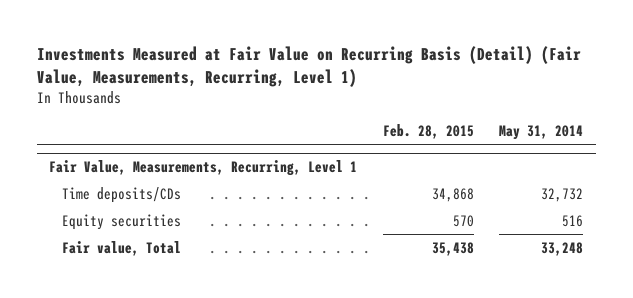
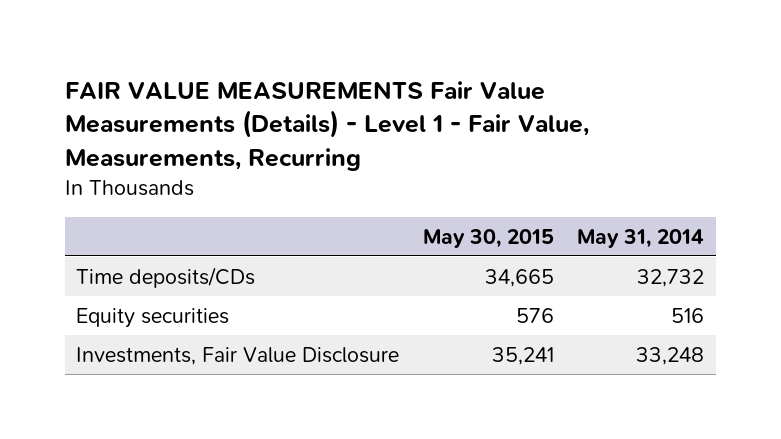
[36,45,581,87] Investments Measured at Fair Value on Recurring Basis (Detail) (Fair Value, Measurements, Recurring, Level 1) -> [64,80,589,172] FAIR VALUE MEASUREMENTS Fair Value Measurements (Details) - Level 1 - Fair Value, Measurements, Recurring
[382,124,474,140] Feb. 28, 2015 -> none
none -> [422,228,554,248] May 30, 2015
[49,160,358,177] Fair Value, Measurements, Recurring, Level 1 -> none
[62,240,182,256] Fair value, Total -> [76,346,400,365] Investments, Fair Value Disclosure

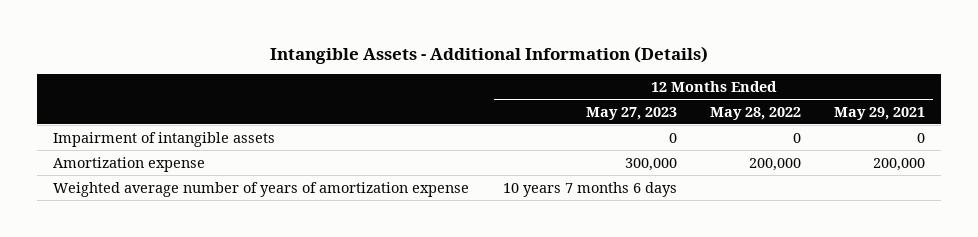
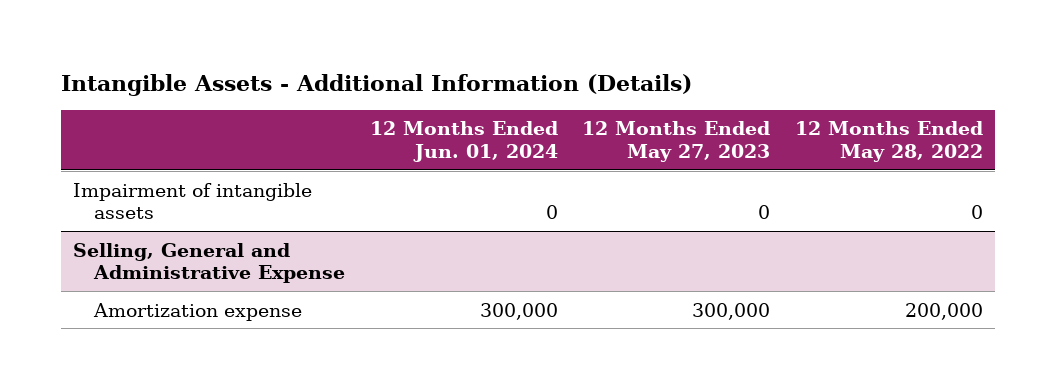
[833,106,925,120] May 29, 2021 -> none
none -> [369,121,558,163] 12 Months Ended Jun. 01, 2024
none -> [73,242,346,284] Selling, General and Administrative Expense
[53,181,470,197] Weighted average number of years of amortization expense -> none

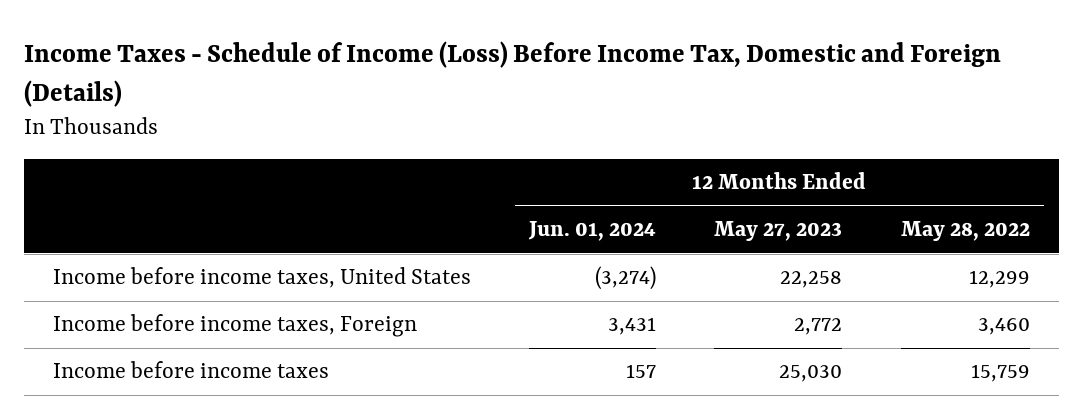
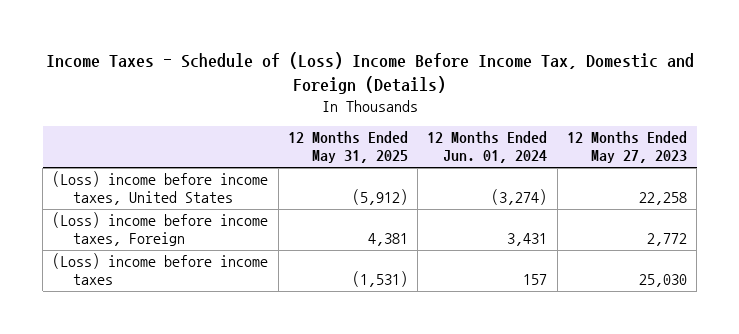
[23,41,1001,107] Income Taxes - Schedule of Income (Loss) Before Income Tax, Domestic and Foreign (Details) -> [45,52,694,95] Income Taxes - Schedule of (Loss) Income Before Income Tax, Domestic and Foreign (Details)
[900,221,1030,242] May 28, 2022 -> none
none -> [287,131,408,164] 12 Months Ended May 31, 2025
[52,267,471,289] Income before income taxes, United States -> [52,171,269,206] (Loss) income before income taxes, United States
[52,314,417,338] Income before income taxes, Foreign -> [52,212,269,247] (Loss) income before income taxes, Foreign
[52,361,329,379] Income before income taxes -> [52,253,269,286] (Loss) income before income taxes

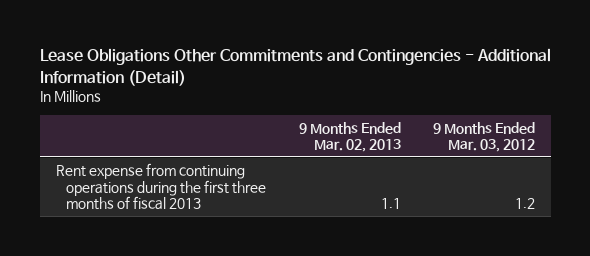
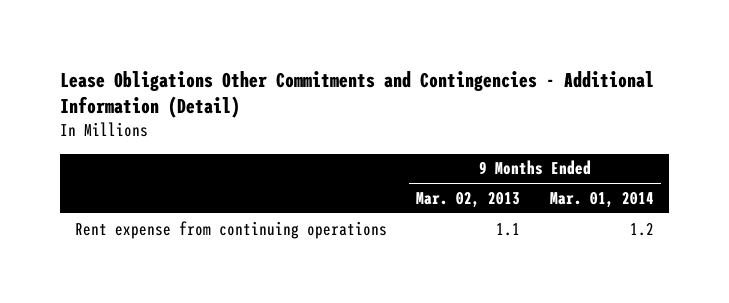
[432,121,535,153] 9 Months Ended Mar. 03, 2012 -> none
none -> [550,191,655,208] Mar. 01, 2014
[55,163,267,211] Rent expense from continuing operations during the first three months of fiscal 2013 -> [74,220,387,239] Rent expense from continuing operations

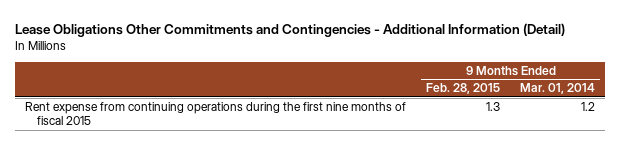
[416,191,521,208] Mar. 02, 2013 -> none
none -> [426,83,501,95] Feb. 28, 2015
[74,220,387,239] Rent expense from continuing operations -> [25,102,407,126] Rent expense from continuing operations during the first nine months of fiscal 2015

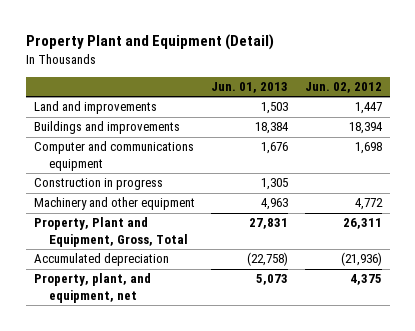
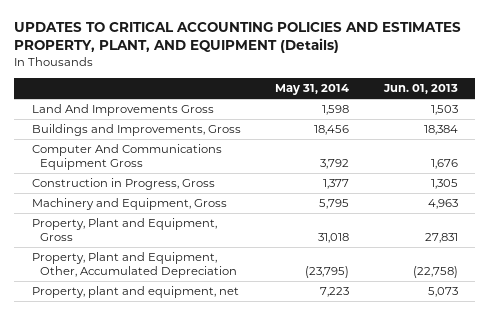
[25,34,274,51] Property Plant and Equipment (Detail) -> [14,22,462,54] UPDATES TO CRITICAL ACCOUNTING POLICIES AND ESTIMATES PROPERTY, PLANT, AND EQUIPMENT (Details)
[304,82,382,94] Jun. 02, 2012 -> none
none -> [275,84,350,96] May 31, 2014
[33,101,157,115] Land and improvements -> [31,104,214,117] Land And Improvements Gross
[33,121,180,135] Buildings and improvements -> [31,124,241,137] Buildings and Improvements, Gross
[33,141,194,171] Computer and communications equipment -> [31,144,222,171] Computer And Communications Equipment Gross
[33,178,163,191] Construction in progress -> [31,178,215,191] Construction in Progress, Gross
[33,197,195,211] Machinery and other equipment -> [31,198,227,211] Machinery and Equipment, Gross
[33,217,189,247] Property, Plant and Equipment, Gross, Total -> [31,218,217,242] Property, Plant and Equipment, Gross
[33,253,169,267] Accumulated depreciation -> [31,252,237,279] Property, Plant and Equipment, Other, Accumulated Depreciation
[33,273,151,303] Property, plant, and equipment, net -> [31,286,239,299] Property, plant and equipment, net

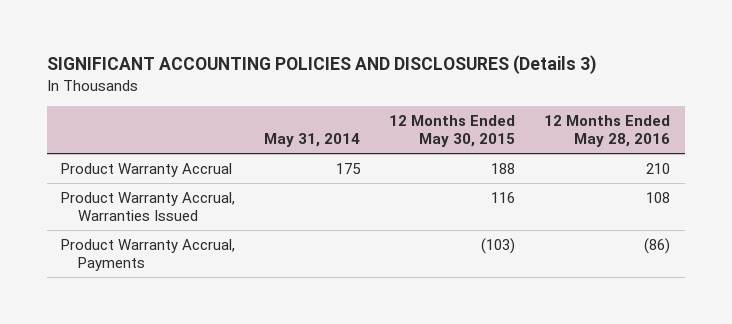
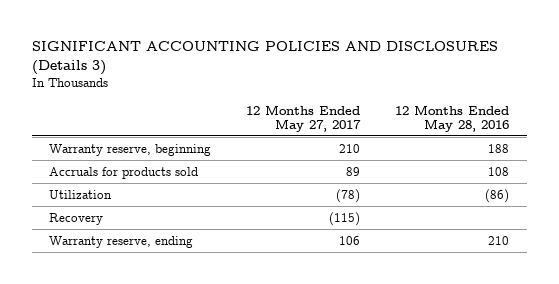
[264,133,361,148] May 31, 2014 -> none
[389,114,516,148] 12 Months Ended May 30, 2015 -> none
none -> [246,104,362,132] 12 Months Ended May 27, 2017
[61,162,233,177] Product Warranty Accrual -> [49,143,212,156] Warranty reserve, beginning
[646,162,671,174] 210 -> [488,143,510,153] 188
[61,191,236,222] Product Warranty Accrual, Warranties Issued -> [49,166,199,179] Accruals for products sold
[61,238,236,272] Product Warranty Accrual, Payments -> [49,189,113,199] Utilization
none -> [49,212,104,225] Recovery
none -> [49,235,194,248] Warranty reserve, ending

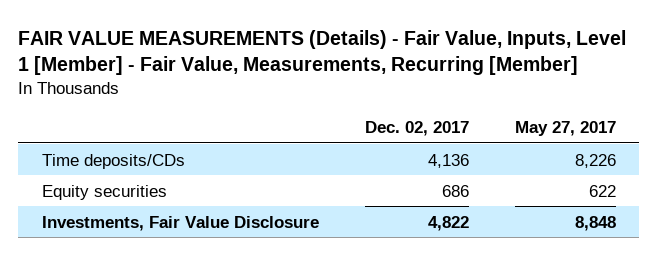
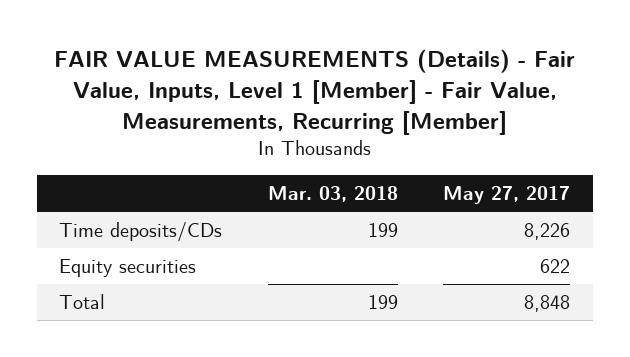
[364,120,469,136] Dec. 02, 2017 -> none
none -> [267,185,398,202] Mar. 03, 2018
[41,215,319,231] Investments, Fair Value Disclosure -> [59,293,106,309] Total

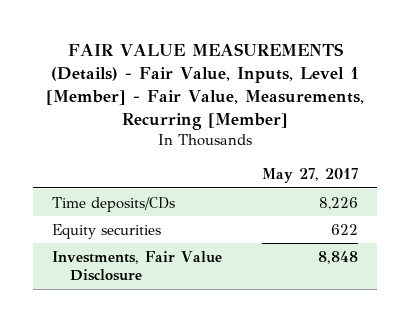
[267,185,398,202] Mar. 03, 2018 -> none
[59,293,106,309] Total -> [52,250,223,282] Investments, Fair Value Disclosure

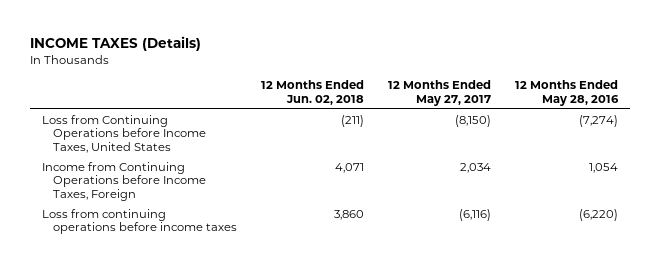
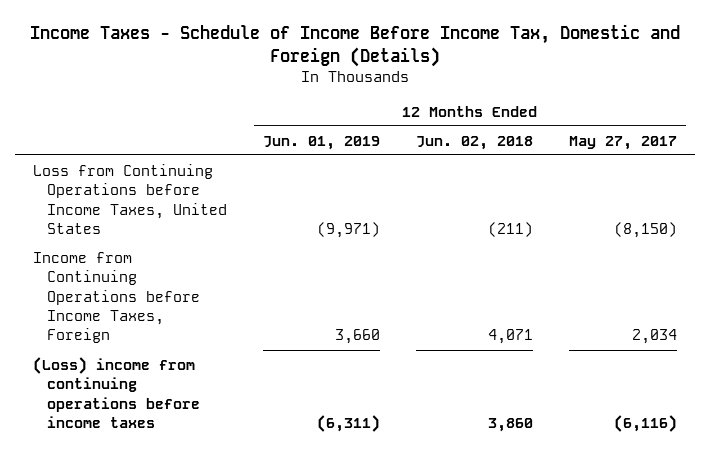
[30,36,202,52] INCOME TAXES (Details) -> [30,23,681,67] Income Taxes - Schedule of Income Before Income Tax, Domestic and Foreign (Details)
[515,80,620,106] 12 Months Ended May 28, 2016 -> none
none -> [263,135,381,150] Jun. 01, 2019
[42,208,238,235] Loss from continuing operations before income taxes -> [33,356,200,428] (Loss) income from continuing operations before income taxes

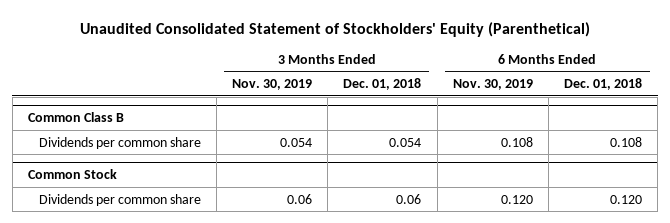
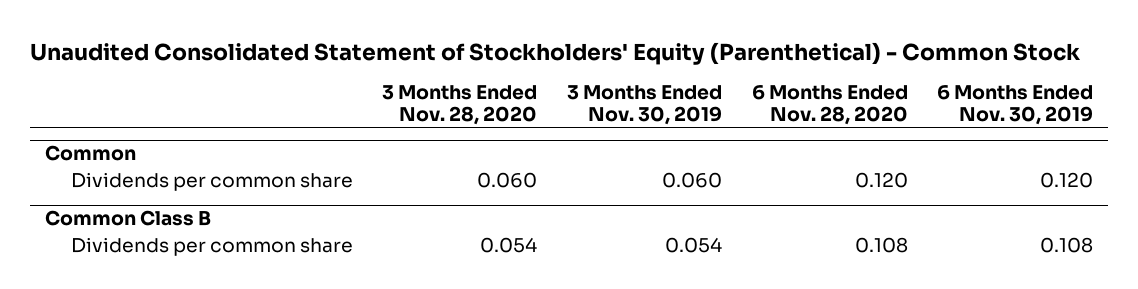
[79,21,590,37] Unaudited Consolidated Statement of Stockholders' Equity (Parenthetical) -> [30,41,1082,65] Unaudited Consolidated Statement of Stockholders' Equity (Parenthetical) - Common Stock
[343,78,422,91] Dec. 01, 2018 -> none
[564,78,643,91] Dec. 01, 2018 -> none
none -> [382,84,538,126] 3 Months Ended Nov. 28, 2020
none -> [751,84,908,126] 6 Months Ended Nov. 28, 2020
none -> [44,145,136,162] Common
none -> [70,172,353,192] Dividends per common share
[27,168,117,179] Common Stock -> none
[38,193,201,206] Dividends per common share -> none

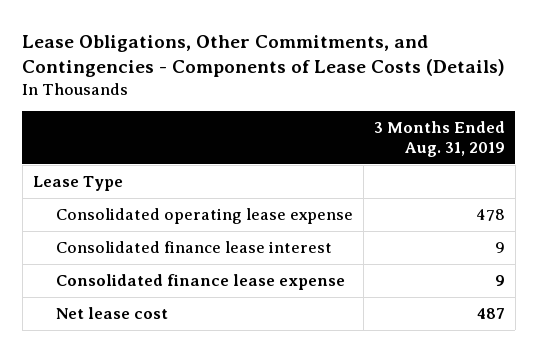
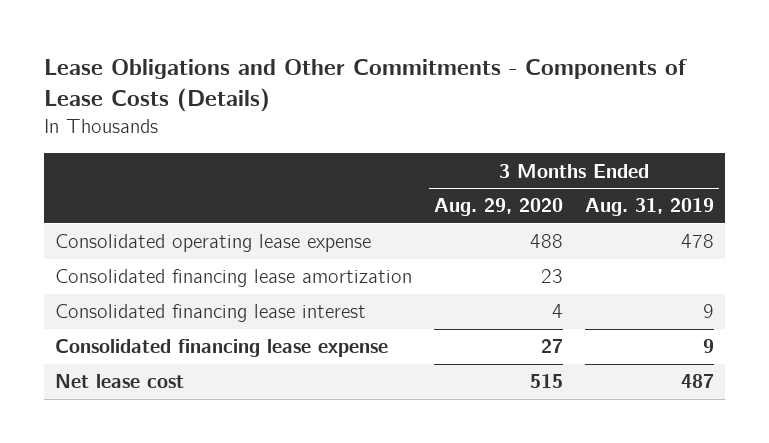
[22,34,506,77] Lease Obligations, Other Commitments, and Contingencies - Components of Lease Costs (Details) -> [44,59,688,113] Lease Obligations and Other Commitments - Components of Lease Costs (Details)
none -> [434,198,564,217] Aug. 29, 2020
[32,175,123,191] Lease Type -> none
none -> [55,269,413,288] Consolidated financing lease amortization
[55,240,332,253] Consolidated finance lease interest -> [55,304,367,323] Consolidated financing lease interest
[55,273,345,290] Consolidated finance lease expense -> [55,339,389,358] Consolidated financing lease expense

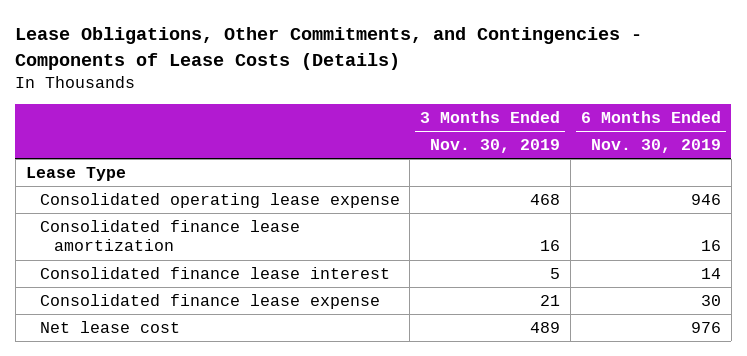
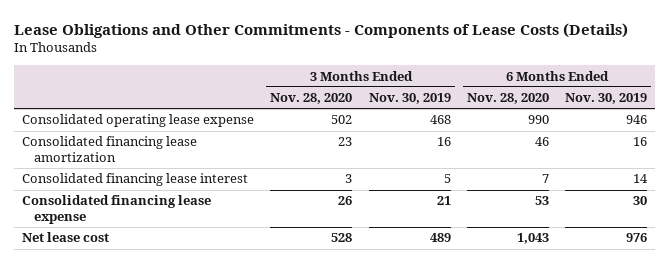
[15,27,643,70] Lease Obligations, Other Commitments, and Contingencies - Components of Lease Costs (Details) -> [14,22,629,38] Lease Obligations and Other Commitments - Components of Lease Costs (Details)
none -> [270,93,353,105] Nov. 28, 2020
none -> [466,93,549,105] Nov. 28, 2020
[25,166,126,181] Lease Type -> none
[39,219,300,252] Consolidated finance lease amortization -> [22,136,198,162] Consolidated financing lease amortization
[39,266,390,279] Consolidated finance lease interest -> [22,173,249,187] Consolidated financing lease interest
[39,293,380,309] Consolidated finance lease expense -> [22,195,212,224] Consolidated financing lease expense

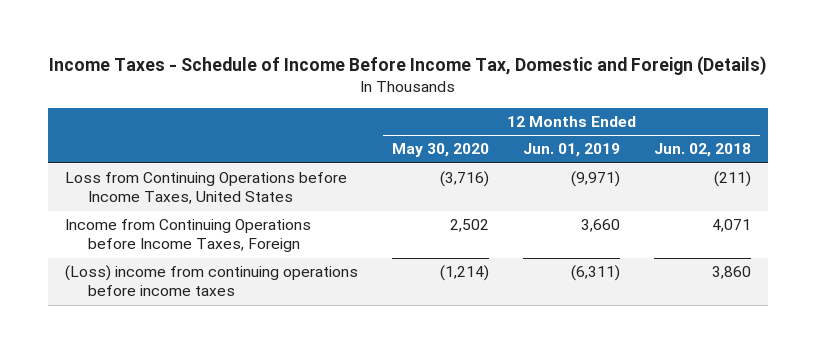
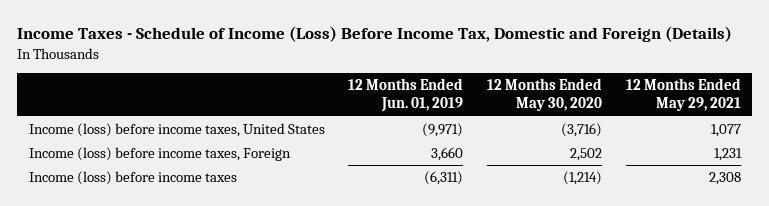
[48,56,767,76] Income Taxes - Schedule of Income Before Income Tax, Domestic and Foreign (Details) -> [16,26,732,43] Income Taxes - Schedule of Income (Loss) Before Income Tax, Domestic and Foreign (Details)
[654,143,752,158] Jun. 02, 2018 -> none
none -> [625,77,741,112] 12 Months Ended May 29, 2021
[64,172,347,205] Loss from Continuing Operations before Income Taxes, United States -> [28,123,325,138] Income (loss) before income taxes, United States
[64,219,311,253] Income from Continuing Operations before Income Taxes, Foreign -> [28,147,291,162] Income (loss) before income taxes, Foreign
[64,265,358,297] (Loss) income from continuing operations before income taxes -> [28,171,237,186] Income (loss) before income taxes

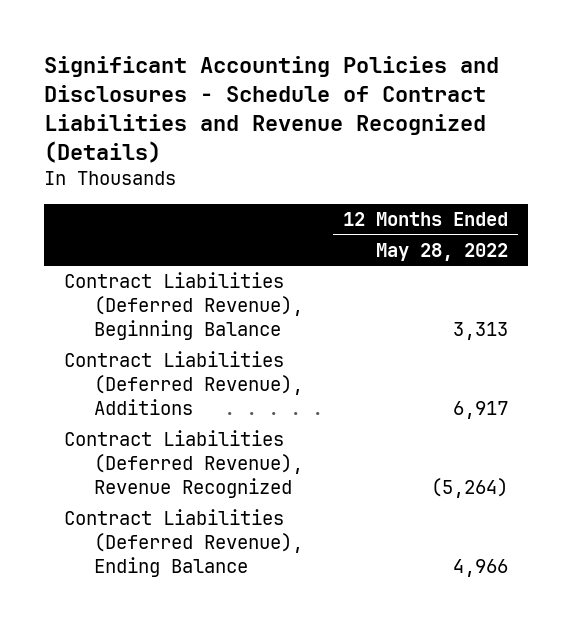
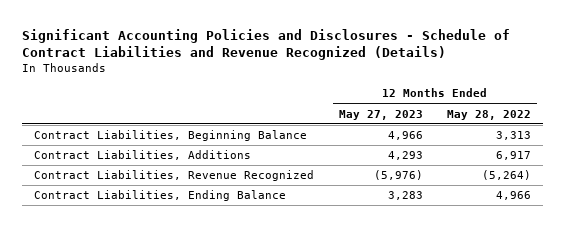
none -> [338,109,423,120] May 27, 2023
[64,272,303,341] Contract Liabilities (Deferred Revenue), Beginning Balance -> [34,130,308,142] Contract Liabilities, Beginning Balance
[64,351,303,416] Contract Liabilities (Deferred Revenue), Additions -> [34,150,252,161] Contract Liabilities, Additions
[64,430,303,499] Contract Liabilities (Deferred Revenue), Revenue Recognized -> [34,170,315,182] Contract Liabilities, Revenue Recognized
[64,509,303,578] Contract Liabilities (Deferred Revenue), Ending Balance -> [34,190,287,202] Contract Liabilities, Ending Balance

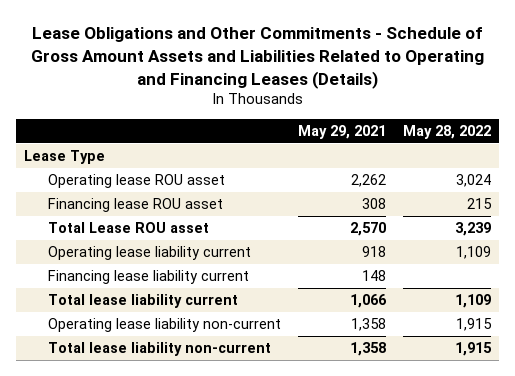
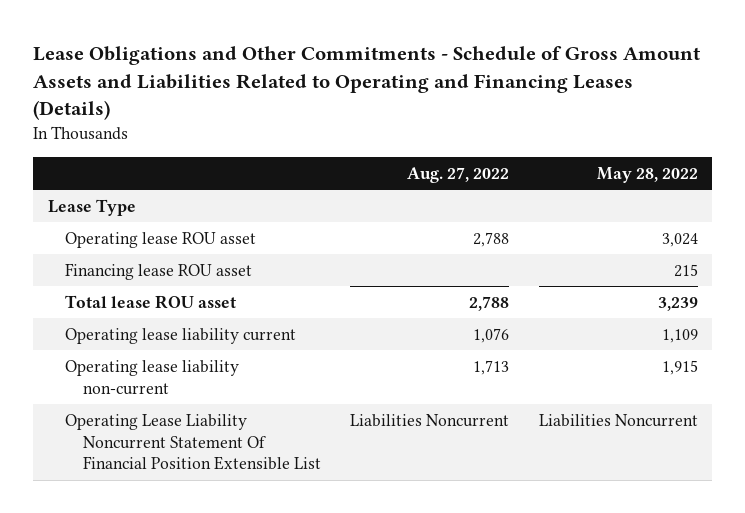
[297,125,386,140] May 29, 2021 -> none
none -> [407,166,510,183] Aug. 27, 2022
[47,222,209,234] Total Lease ROU asset -> [65,294,237,309] Total lease ROU asset
[47,270,249,285] Financing lease liability current -> none
[47,294,238,309] Total lease liability current -> none
[47,342,271,357] Total lease liability non-current -> none
none -> [65,413,321,471] Operating Lease Liability Noncurrent Statement Of Financial Position Extensible List

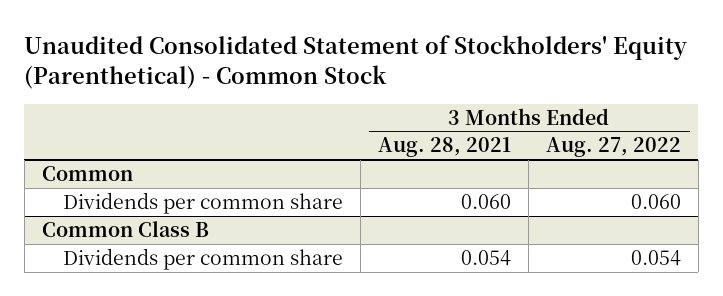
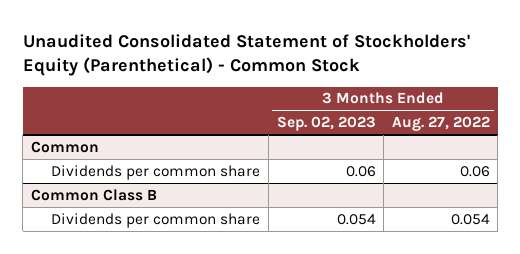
[378,137,512,158] Aug. 28, 2021 -> none
none -> [276,116,376,132] Sep. 02, 2023
[630,193,681,209] 0.060 -> [459,165,490,177] 0.06

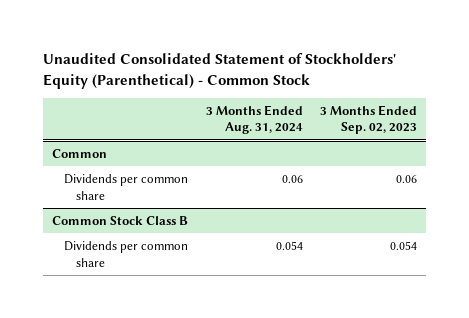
[391,116,490,132] Aug. 27, 2022 -> none
none -> [205,104,303,135] 3 Months Ended Aug. 31, 2024
[30,188,157,201] Common Class B -> [52,216,189,226] Common Stock Class B

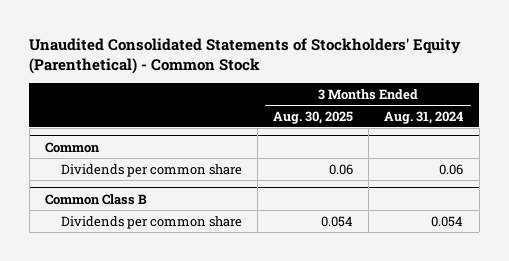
[43,53,397,89] Unaudited Consolidated Statement of Stockholders' Equity (Parenthetical) - Common Stock -> [29,37,462,75] Unaudited Consolidated Statements of Stockholders' Equity (Parenthetical) - Common Stock
[320,104,418,135] 3 Months Ended Sep. 02, 2023 -> none
none -> [273,110,354,124] Aug. 30, 2025
[52,216,189,226] Common Stock Class B -> [45,193,148,205] Common Class B

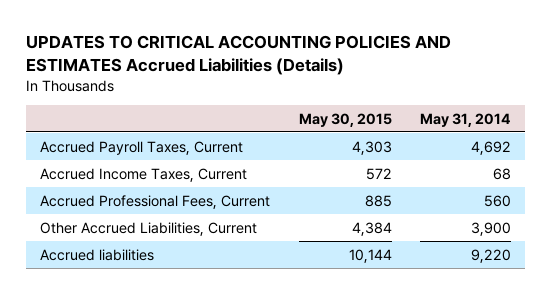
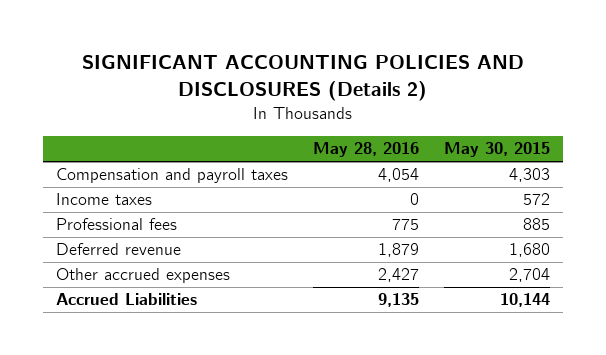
[25,35,451,75] UPDATES TO CRITICAL ACCOUNTING POLICIES AND ESTIMATES Accrued Liabilities (Details) -> [81,55,524,101] SIGNIFICANT ACCOUNTING POLICIES AND DISCLOSURES (Details 2)
[420,112,512,127] May 31, 2014 -> none
none -> [312,142,419,158] May 28, 2016
[39,140,243,155] Accrued Payroll Taxes, Current -> [55,168,288,184] Compensation and payroll taxes
[39,167,247,182] Accrued Income Taxes, Current -> [55,193,152,206] Income taxes
[39,194,270,209] Accrued Professional Fees, Current -> [55,218,177,231] Professional fees
none -> [55,243,181,256] Deferred revenue
[39,221,257,236] Other Accrued Liabilities, Current -> [55,268,230,284] Other accrued expenses
[351,221,392,236] 4,384 -> [509,268,551,283] 2,704
[39,248,154,261] Accrued liabilities -> [55,293,197,306] Accrued Liabilities

